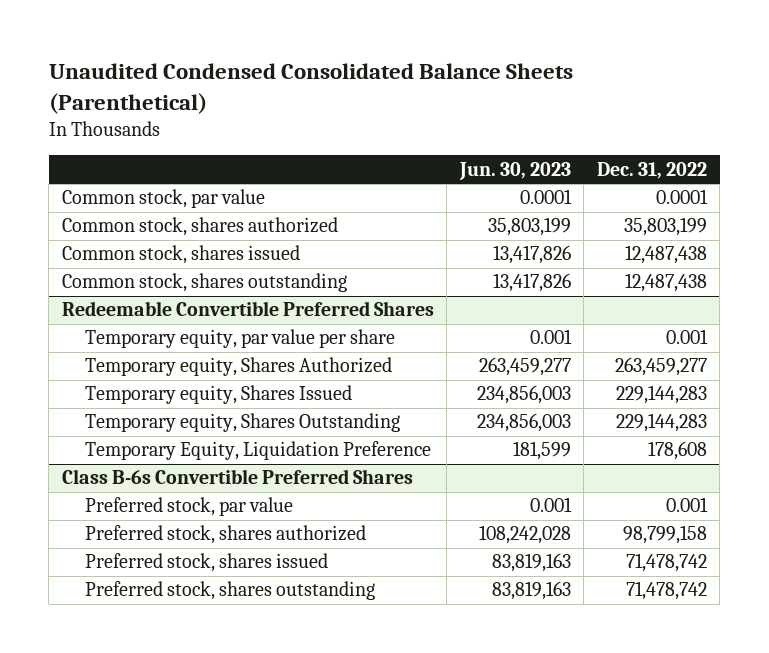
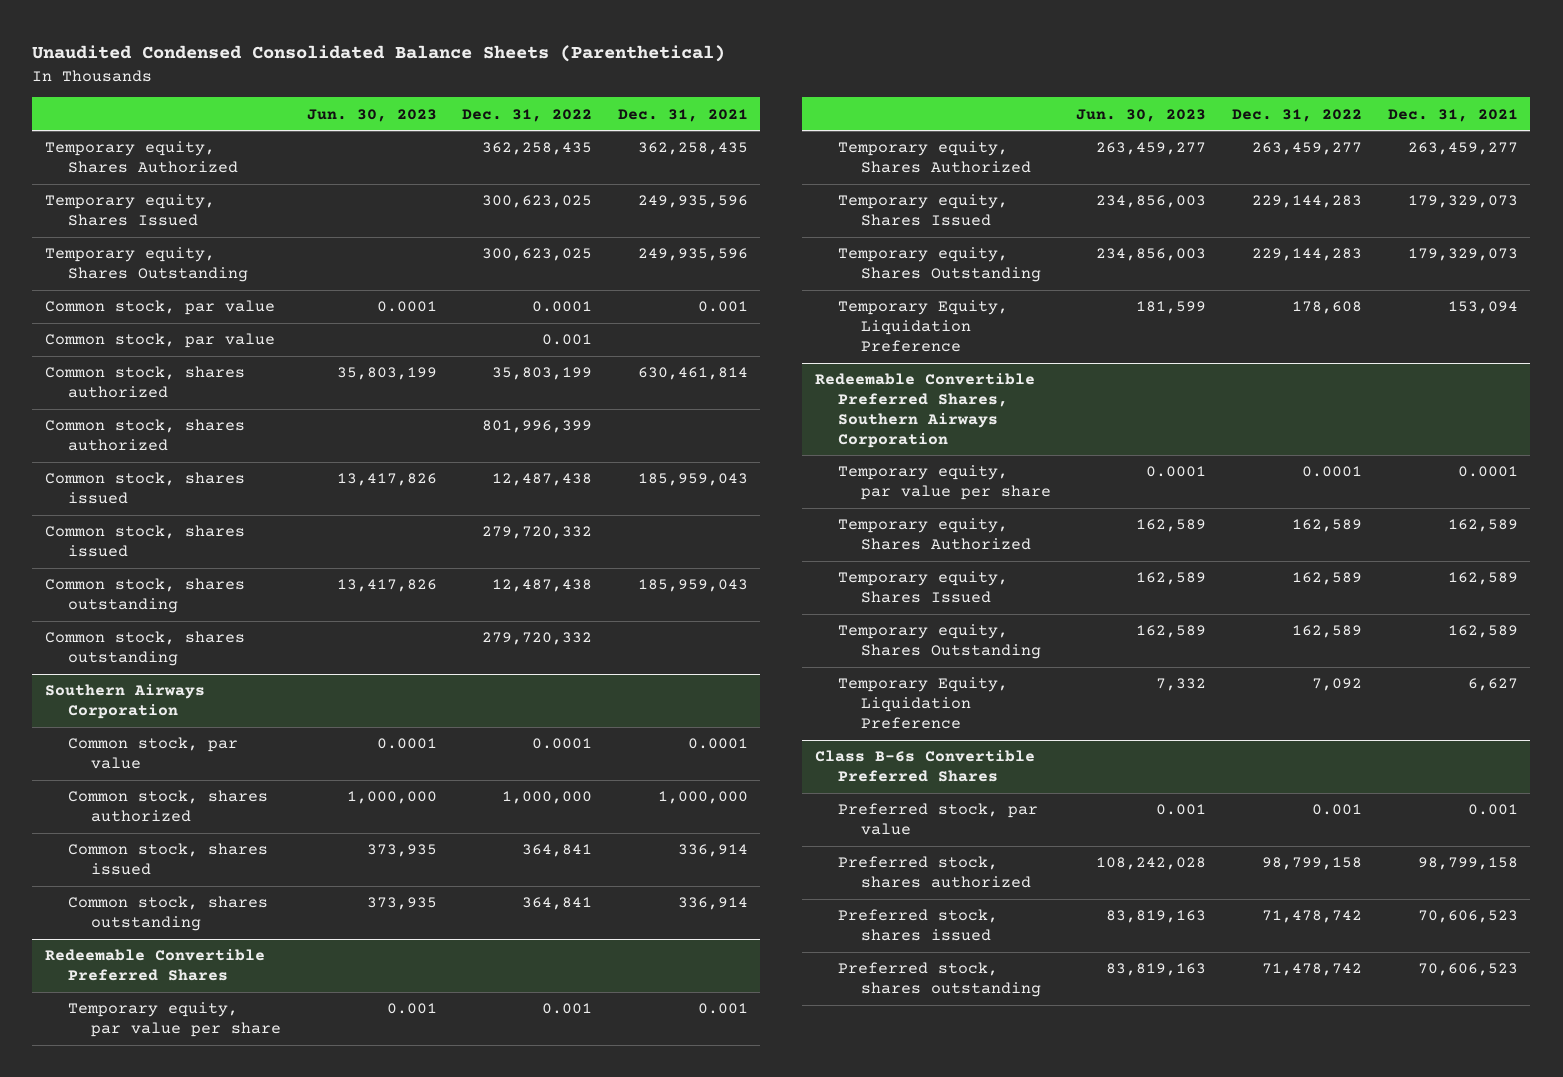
none -> [617,108,748,122] Dec. 31, 2021
none -> [45,141,239,174] Temporary equity, Shares Authorized
none -> [45,194,216,227] Temporary equity, Shares Issued
none -> [45,247,249,283] Temporary equity, Shares Outstanding
none -> [45,333,276,349] Common stock, par value
none -> [45,419,246,452] Common stock, shares authorized
none -> [45,525,246,558] Common stock, shares issued
none -> [45,631,246,667] Common stock, shares outstanding
none -> [45,684,206,720] Southern Airways Corporation
none -> [68,737,239,770] Common stock, par value
none -> [68,790,269,823] Common stock, shares authorized
none -> [68,843,269,876] Common stock, shares issued
none -> [68,896,269,932] Common stock, shares outstanding
none -> [814,373,1035,448] Redeemable Convertible Preferred Shares, Southern Airways Corporation
none -> [837,465,1051,501] Temporary equity, par value per share
none -> [837,518,1031,551] Temporary equity, Shares Authorized
none -> [837,571,1008,604] Temporary equity, Shares Issued
none -> [837,624,1041,660] Temporary equity, Shares Outstanding
none -> [837,677,1008,729] Temporary Equity, Liquidation Preference

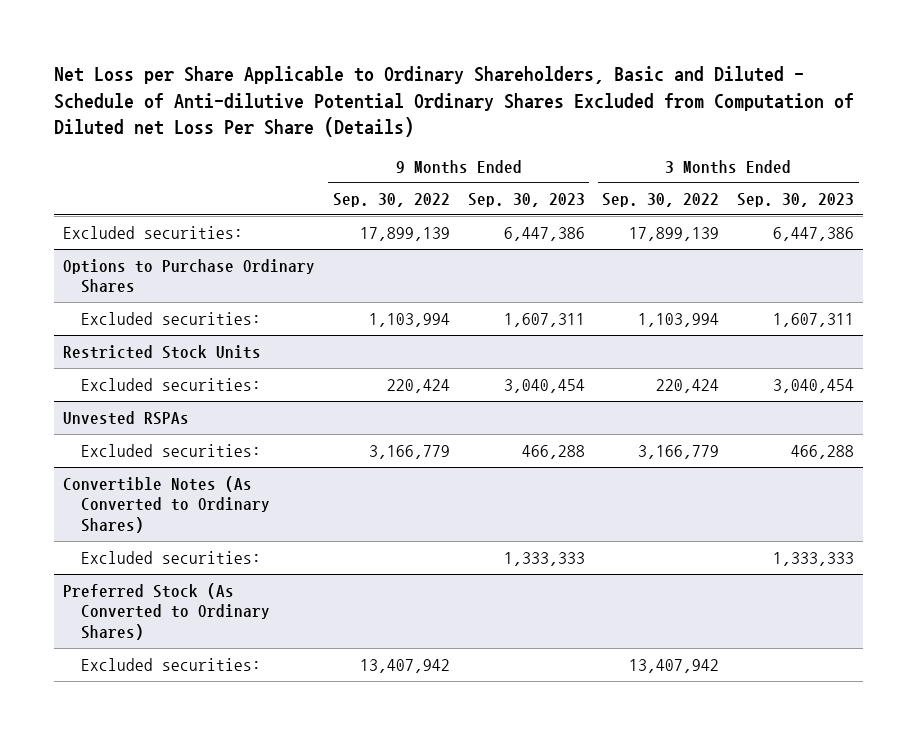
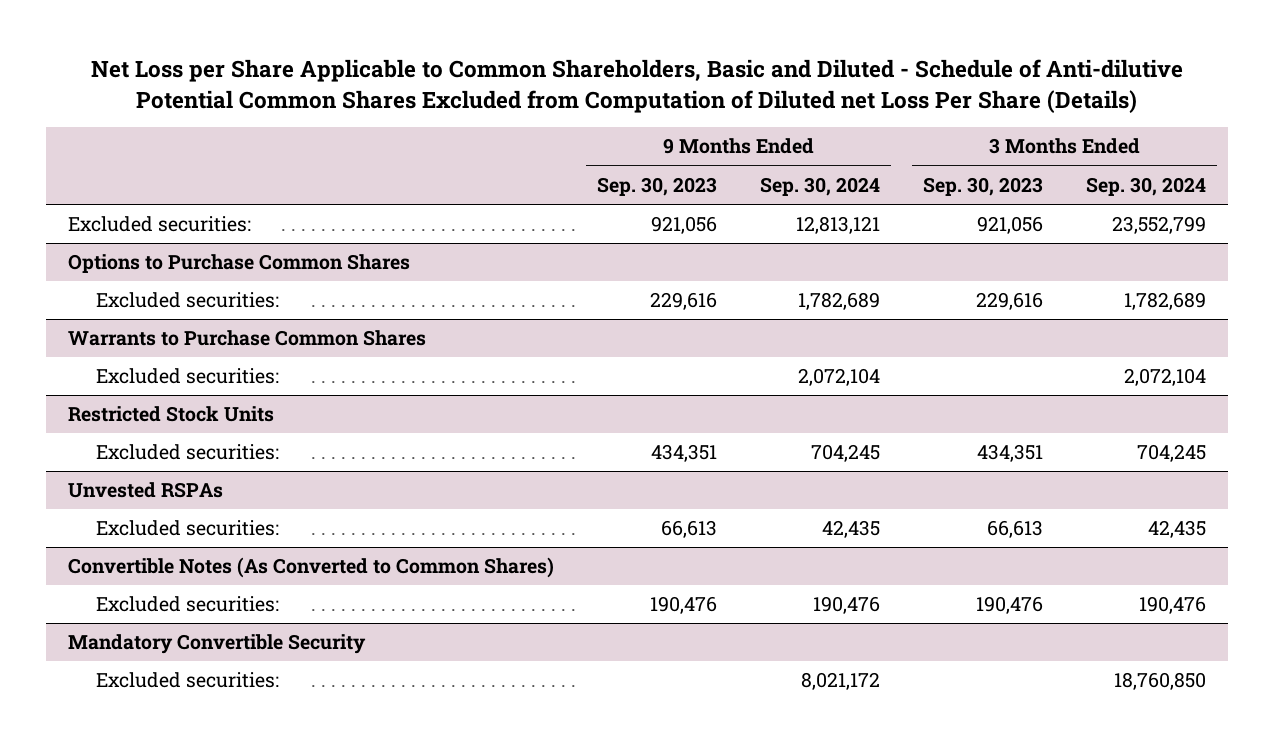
[54,66,855,137] Net Loss per Share Applicable to Ordinary Shareholders, Basic and Diluted - Schedule of Anti-dilutive Potential Ordinary Shares Excluded from Computation of Diluted net Loss Per Share (Details) -> [91,58,1184,113] Net Loss per Share Applicable to Common Shareholders, Basic and Diluted - Schedule of Anti-dilutive Potential Common Shares Excluded from Computation of Diluted net Loss Per Share (Details)
[332,193,450,208] Sep. 30, 2022 -> none
[602,193,720,208] Sep. 30, 2022 -> none
none -> [760,176,881,196] Sep. 30, 2024
none -> [1086,176,1207,196] Sep. 30, 2024
[503,226,585,241] 6,447,386 -> [651,216,718,235] 921,056
[773,226,855,241] 6,447,386 -> [977,216,1044,235] 921,056
[62,258,315,294] Options to Purchase Ordinary Shares -> [67,254,410,274] Options to Purchase Common Shares
[503,312,585,327] 1,607,311 -> [650,292,718,311] 229,616
[773,312,855,327] 1,607,311 -> [976,292,1044,311] 229,616
none -> [67,330,426,347] Warrants to Purchase Common Shares
none -> [95,368,279,385] Excluded securities:
[503,378,585,393] 3,040,454 -> [651,444,718,463] 434,351
[773,378,855,393] 3,040,454 -> [977,444,1044,463] 434,351
[62,582,271,640] Preferred Stock (As Converted to Ordinary Shares) -> none
[521,444,585,459] 466,288 -> [661,520,718,539] 66,613
[791,444,855,459] 466,288 -> [987,520,1044,539] 66,613
[62,475,271,533] Convertible Notes (As Converted to Ordinary Shares) -> [67,557,554,579] Convertible Notes (As Converted to Common Shares)
[503,551,585,566] 1,333,333 -> [650,596,718,615] 190,476
[773,551,855,566] 1,333,333 -> [976,596,1044,615] 190,476
none -> [67,634,366,655] Mandatory Convertible Security

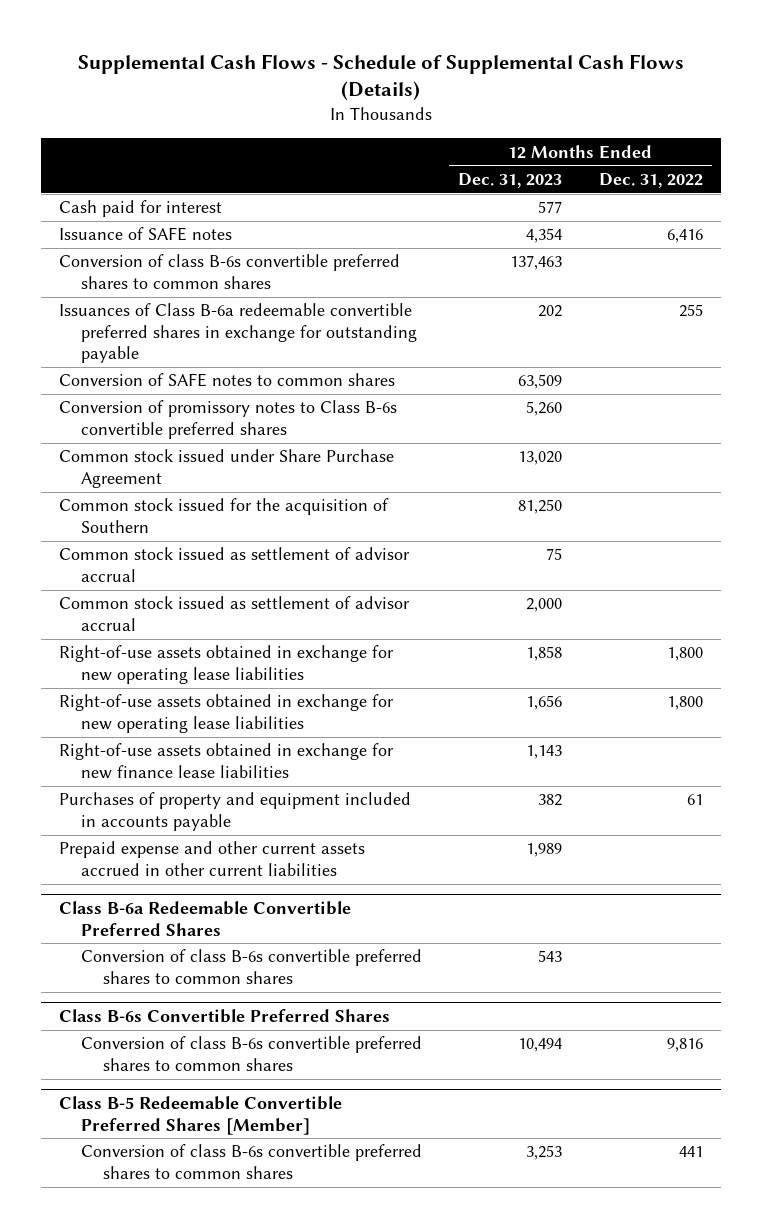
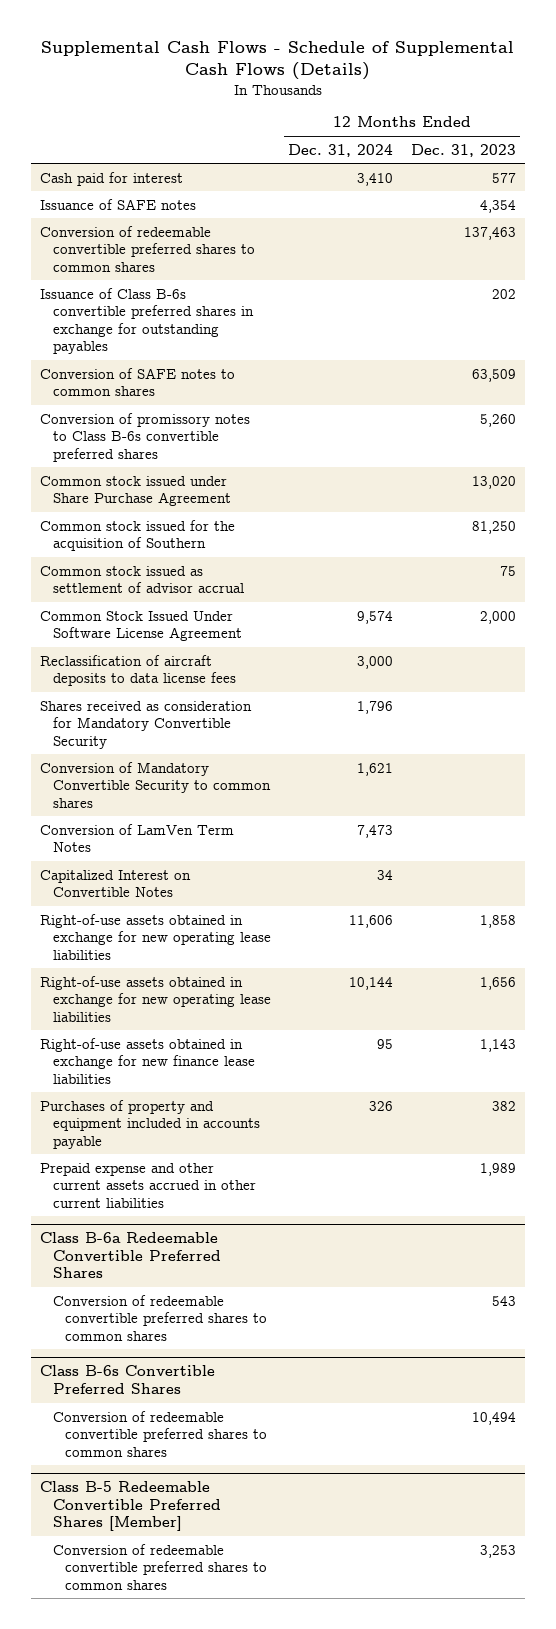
[598,172,703,188] Dec. 31, 2022 -> none
none -> [288,143,394,157] Dec. 31, 2024
[59,254,401,289] Conversion of class B-6s convertible preferred shares to common shares -> [39,225,255,272] Conversion of redeemable convertible preferred shares to common shares
[59,303,417,364] Issuances of Class B-6a redeemable convertible preferred shares in exchange for outstanding payable -> [39,287,254,355] Issuance of Class B-6s convertible preferred shares in exchange for outstanding payables
[59,596,411,631] Common stock issued as settlement of advisor accrual -> none
none -> [39,610,242,642] Common Stock Issued Under Software License Agreement
none -> [39,654,236,687] Reclassification of aircraft deposits to data license fees
none -> [39,700,252,749] Shares received as consideration for Mandatory Convertible Security
none -> [39,761,271,808] Conversion of Mandatory Convertible Security to common shares
none -> [39,823,234,853] Conversion of LamVen Term Notes
none -> [39,869,191,898] Capitalized Interest on Convertible Notes
[80,949,422,984] Conversion of class B-6s convertible preferred shares to common shares -> [52,1294,268,1341] Conversion of redeemable convertible preferred shares to common shares
[80,1036,422,1071] Conversion of class B-6s convertible preferred shares to common shares -> [52,1410,268,1457] Conversion of redeemable convertible preferred shares to common shares
[80,1144,422,1179] Conversion of class B-6s convertible preferred shares to common shares -> [52,1543,268,1590] Conversion of redeemable convertible preferred shares to common shares

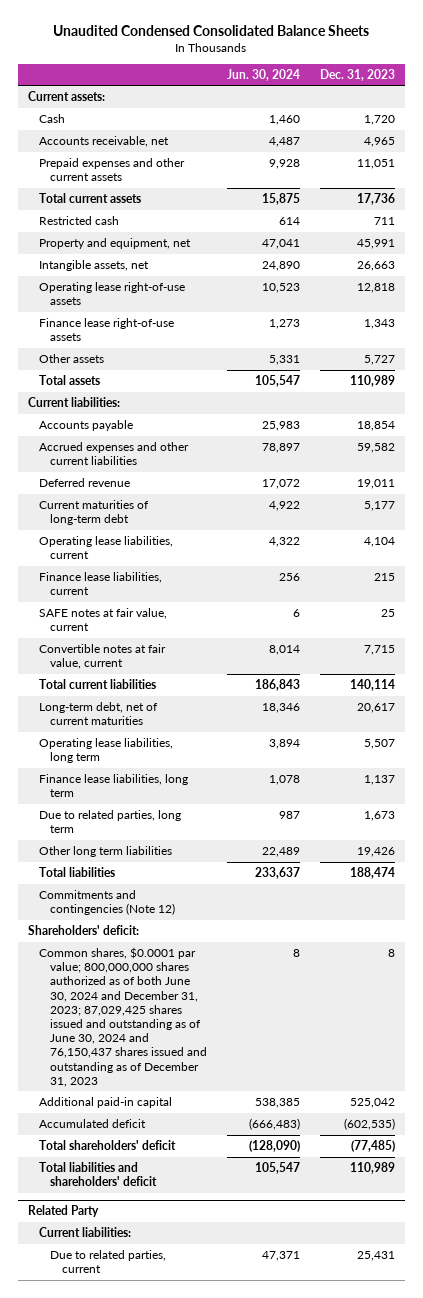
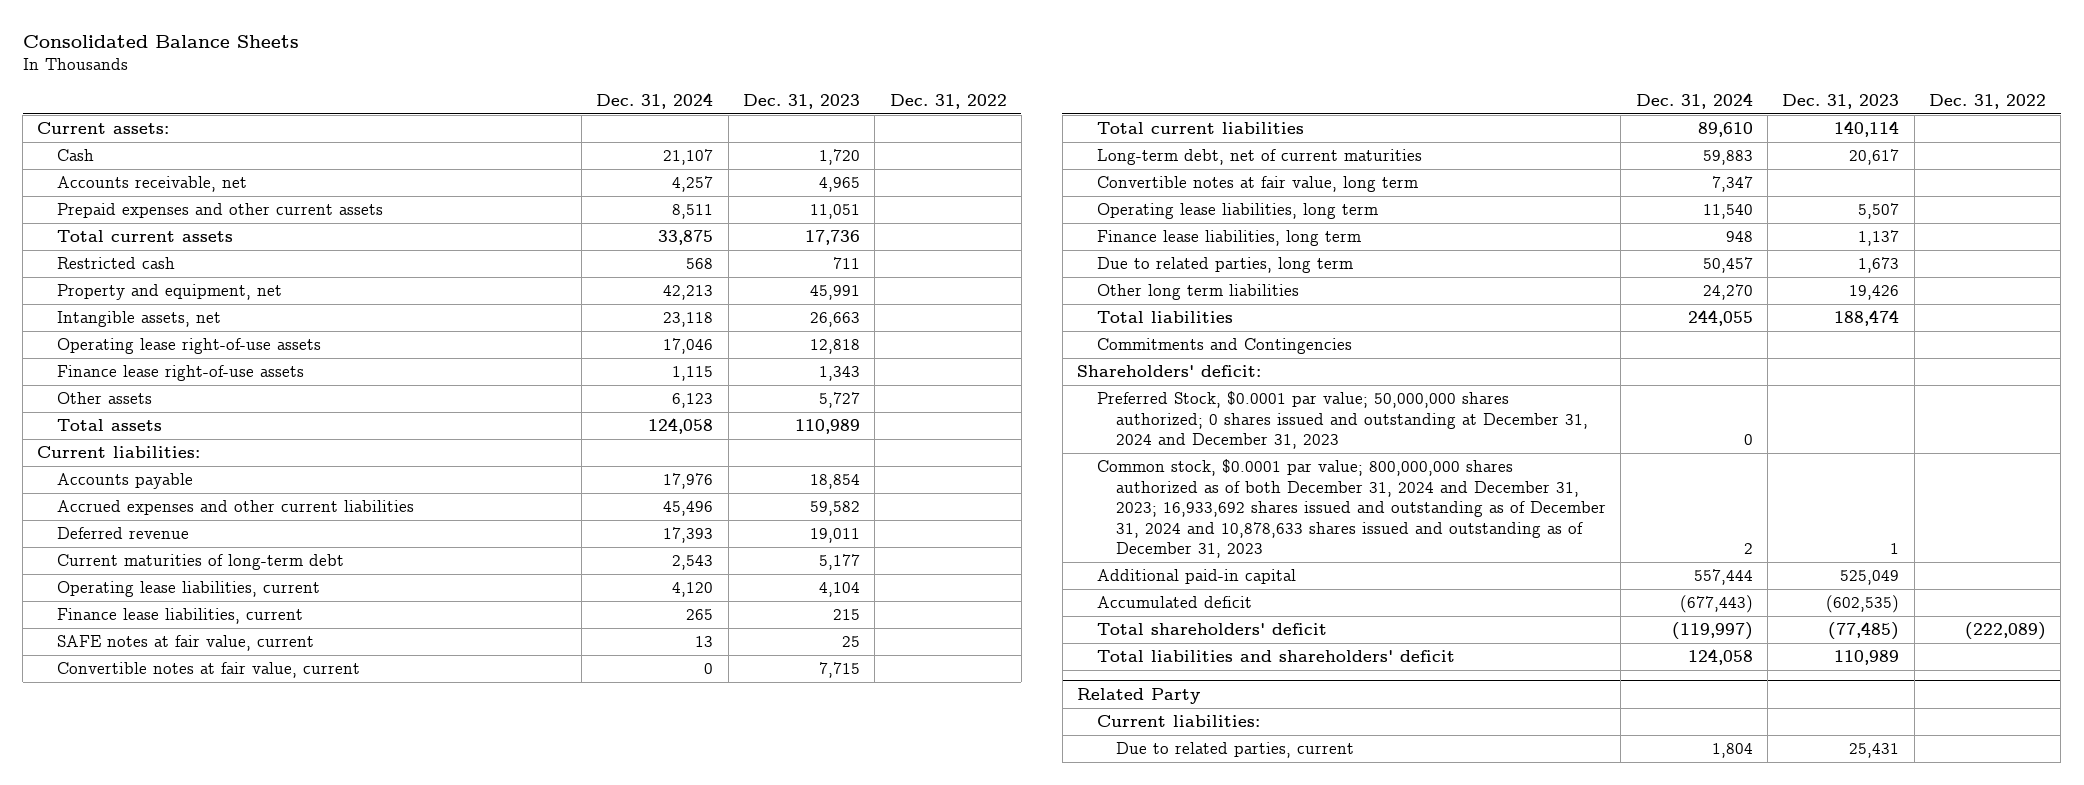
[53,25,370,37] Unaudited Condensed Consolidated Balance Sheets -> [22,34,299,48] Consolidated Balance Sheets
[227,68,301,81] Jun. 30, 2024 -> none
none -> [596,92,714,109] Dec. 31, 2024
none -> [889,93,1007,109] Dec. 31, 2022
none -> [1096,176,1418,193] Convertible notes at fair value, long term
[39,890,176,916] Commitments and contingencies (Note 12) -> [1096,338,1352,355] Commitments and Contingencies
none -> [1096,391,1589,450] Preferred Stock, $0.0001 par value; 50,000,000 shares authorized; 0 shares issued and outstanding at December 31, 2024 and December 31, 2023
[39,947,208,1087] Common shares, $0.0001 par value; 800,000,000 shares authorized as of both June 30, 2024 and December 31, 2023; 87,029,425 shares issued and outstanding as of June 30, 2024 and 76,150,437 shares issued and outstanding as of December 31, 2023 -> [1096,459,1607,559] Common stock, $0.0001 par value; 800,000,000 shares authorized as of both December 31, 2024 and December 31, 2023; 16,933,692 shares issued and outstanding as of December 31, 2024 and 10,878,633 shares issued and outstanding as of December 31, 2023
[387,949,395,958] 8 -> [1890,543,1900,555] 1
[349,1098,395,1109] 525,042 -> [1840,570,1900,586] 525,049

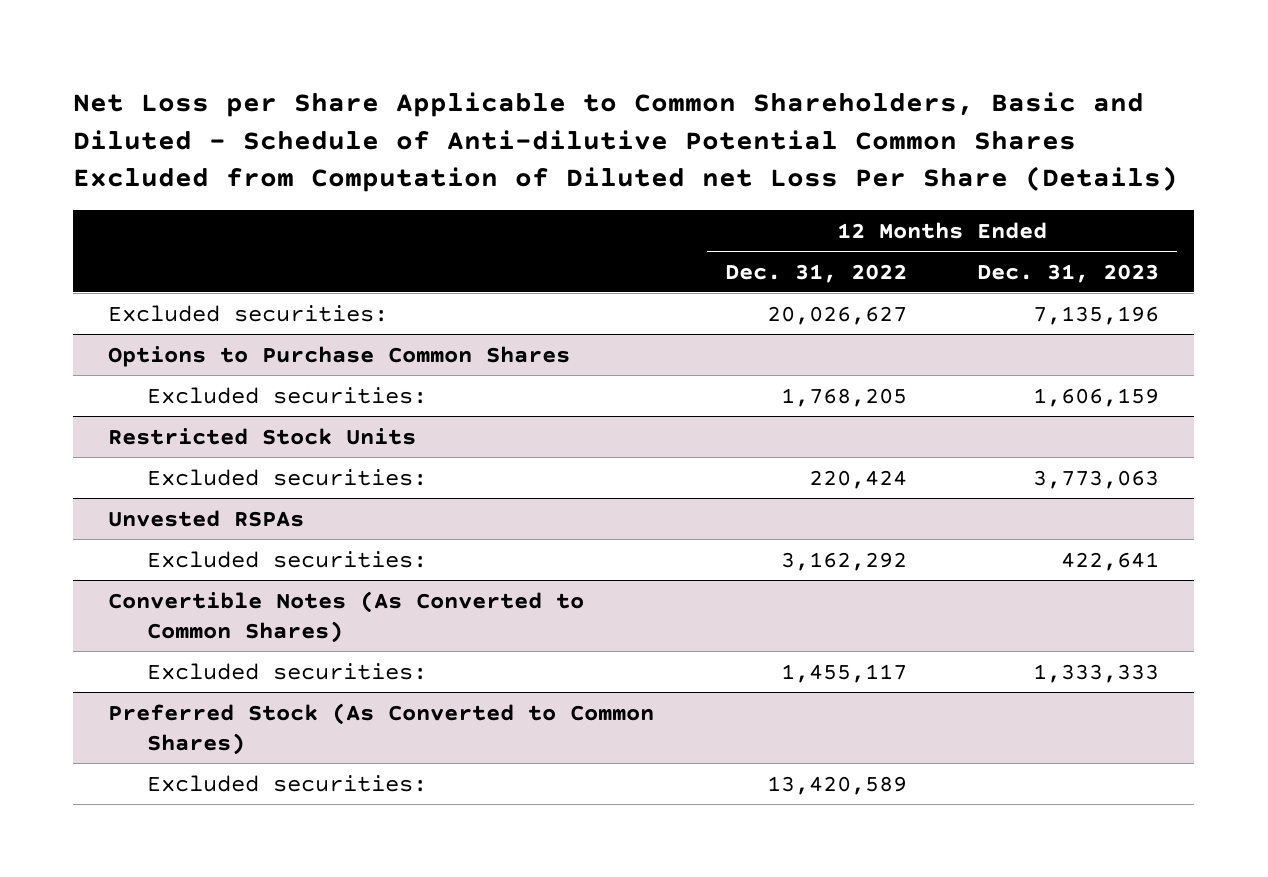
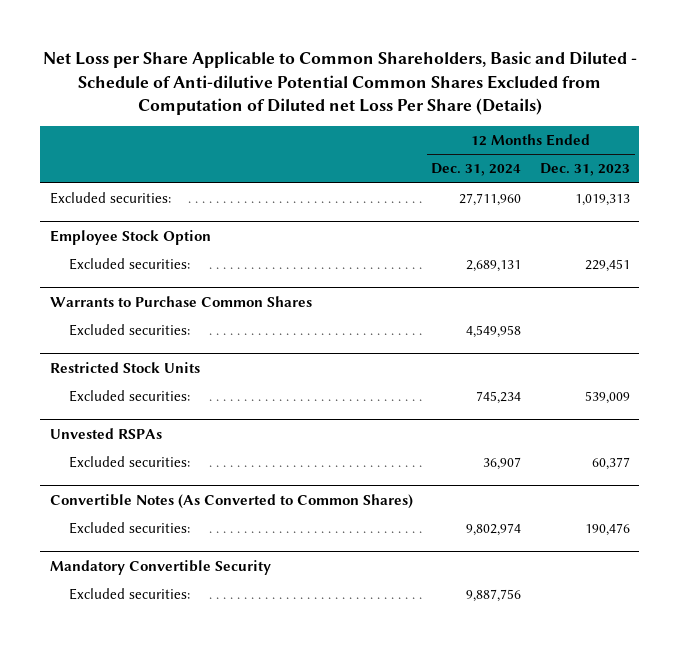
[724,263,907,283] Dec. 31, 2022 -> none
none -> [431,163,522,177] Dec. 31, 2024
[1033,305,1160,325] 7,135,196 -> [575,194,631,207] 1,019,313
[108,345,571,367] Options to Purchase Common Shares -> [49,229,211,245] Employee Stock Option
[1033,387,1160,407] 1,606,159 -> [585,259,631,273] 229,451
none -> [49,295,312,307] Warrants to Purchase Common Shares
none -> [68,324,190,337] Excluded securities:
[1033,469,1160,489] 3,773,063 -> [585,391,631,405] 539,009
[1061,551,1160,571] 422,641 -> [592,457,631,471] 60,377
[108,702,655,755] Preferred Stock (As Converted to Common Shares) -> none
[1033,663,1160,683] 1,333,333 -> [585,523,631,537] 190,476
none -> [49,559,271,575] Mandatory Convertible Security

